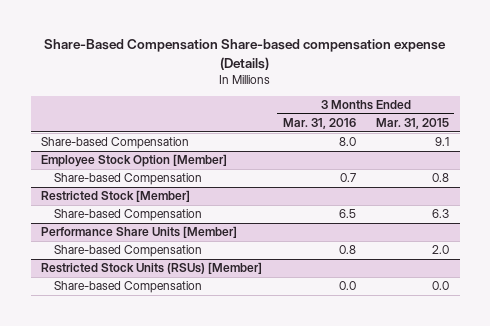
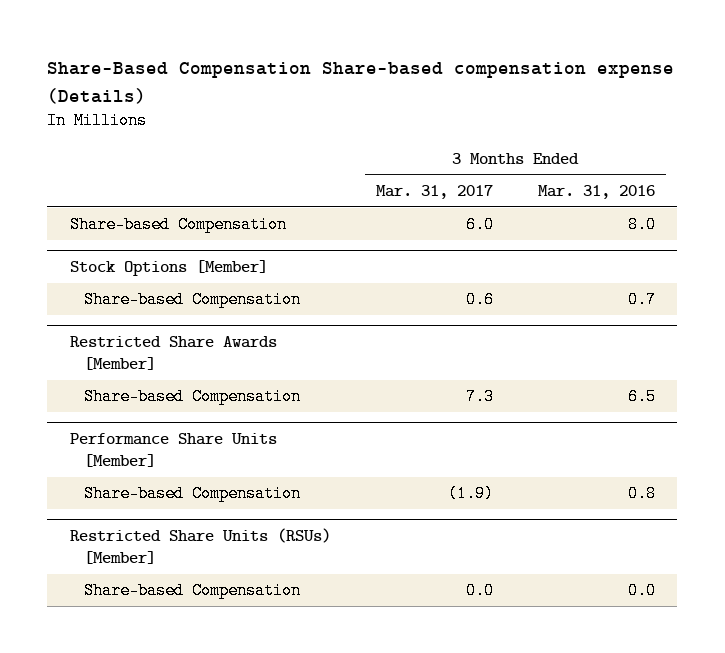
[376,118,450,130] Mar. 31, 2015 -> none
none -> [375,184,493,199] Mar. 31, 2017
[40,154,227,168] Employee Stock Option [Member] -> [69,260,268,277] Stock Options [Member]
[40,190,190,203] Restricted Stock [Member] -> [69,336,277,371] Restricted Share Awards [Member]
[40,262,262,275] Restricted Stock Units (RSUs) [Member] -> [69,528,331,565] Restricted Share Units (RSUs) [Member]

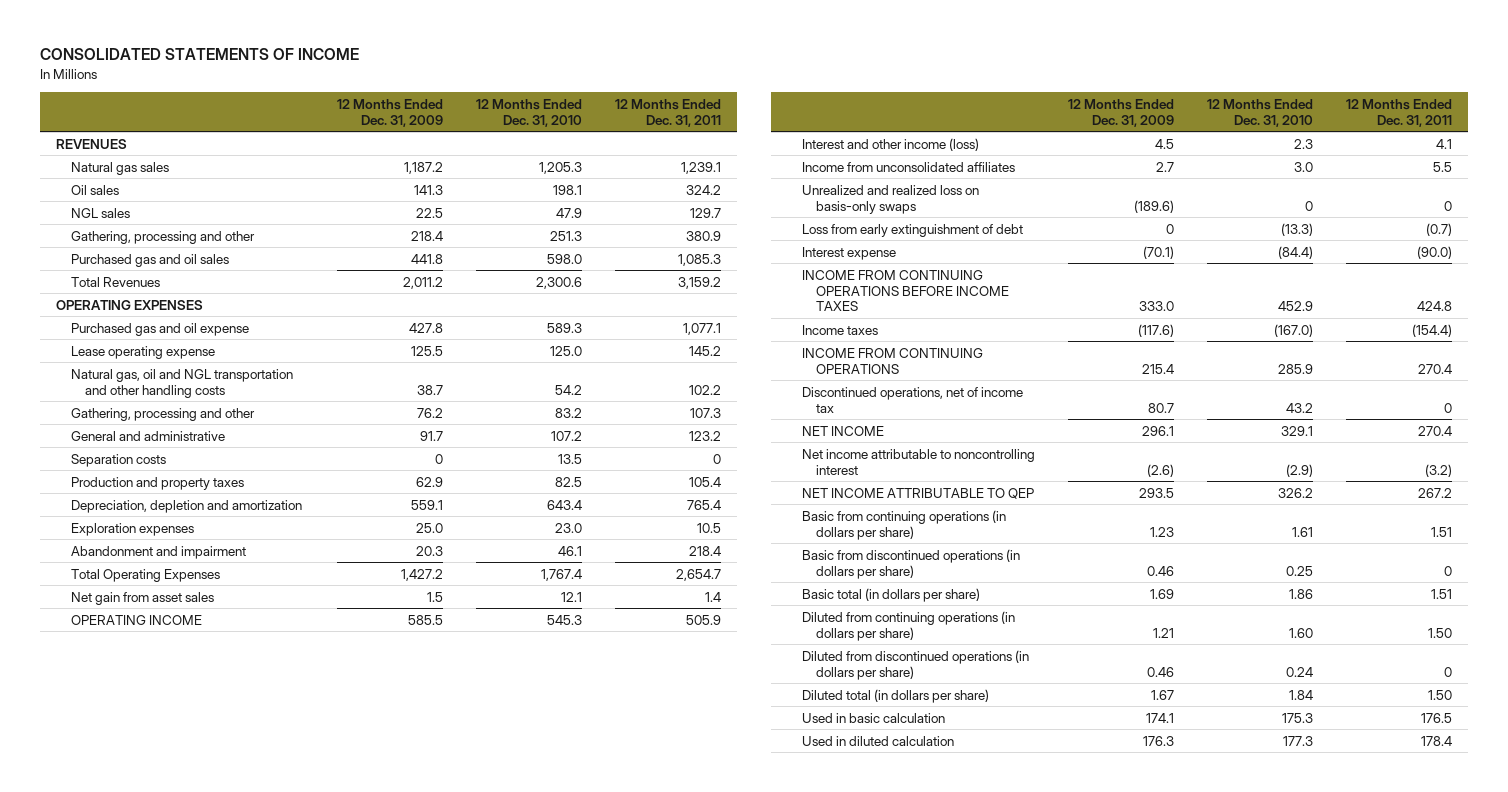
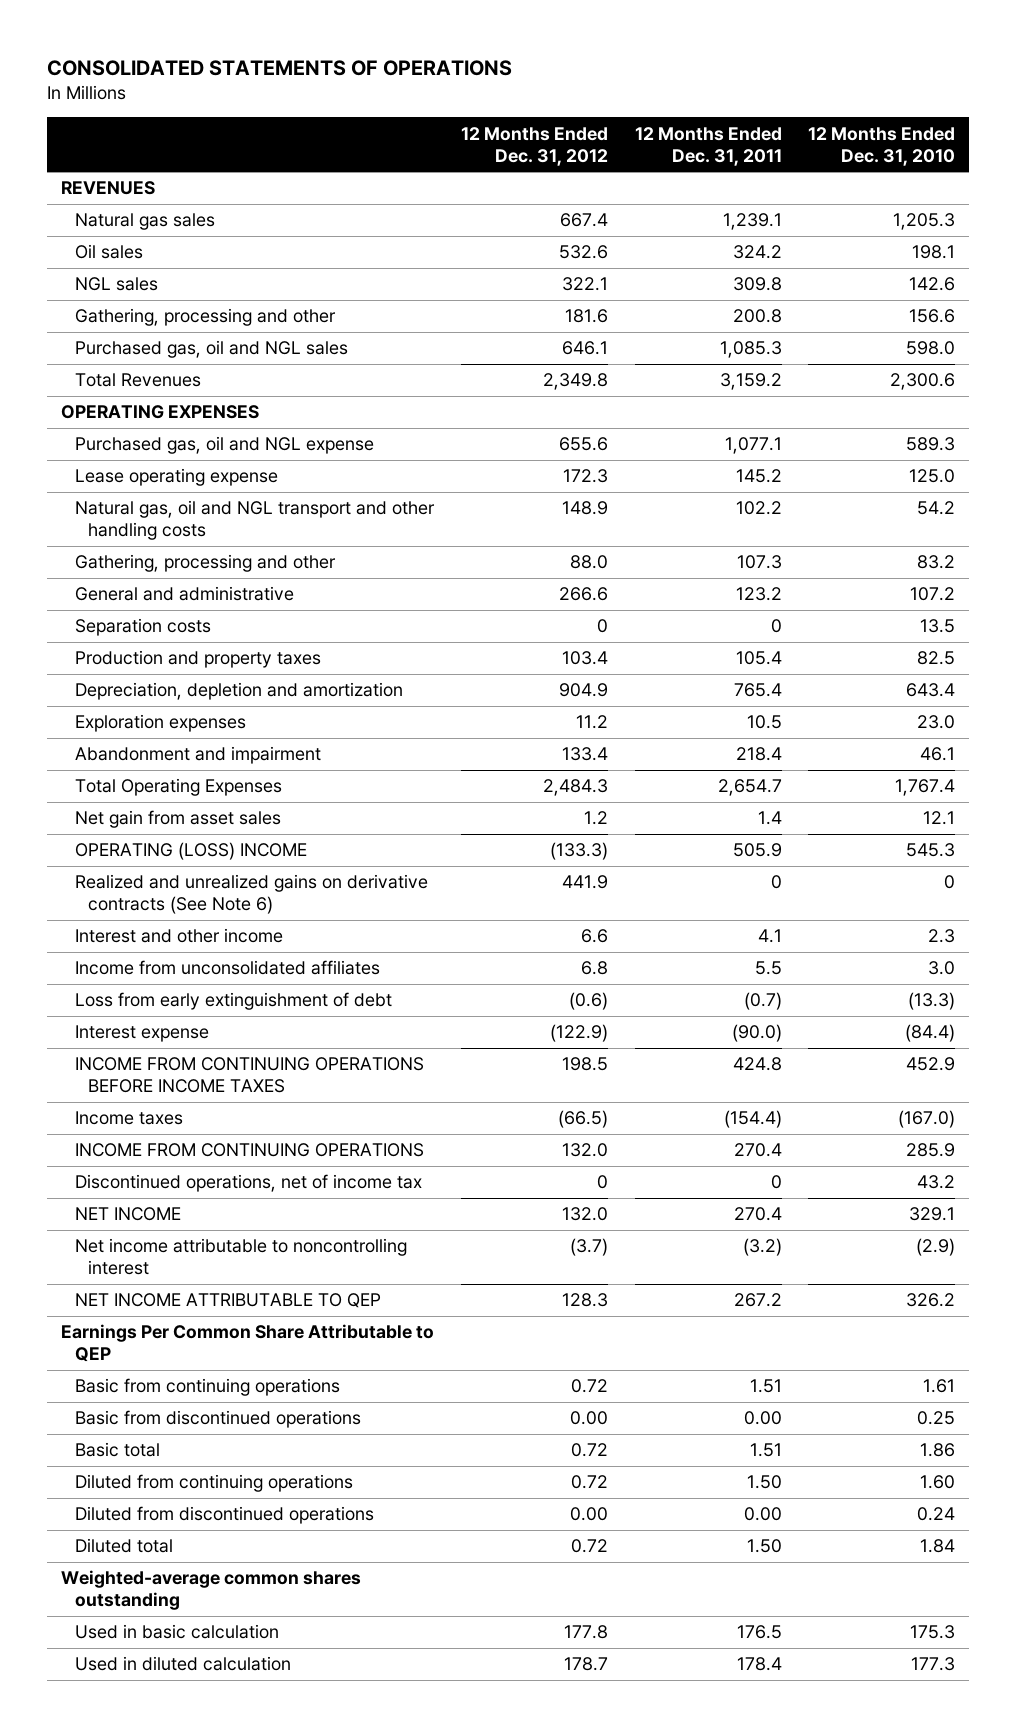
[39,48,359,61] CONSOLIDATED STATEMENTS OF INCOME -> [47,60,513,77] CONSOLIDATED STATEMENTS OF OPERATIONS
[336,98,443,127] 12 Months Ended Dec. 31, 2009 -> none
none -> [460,126,608,166] 12 Months Ended Dec. 31, 2012
[555,207,582,218] 47.9 -> [909,277,956,292] 142.6
[689,207,721,218] 129.7 -> [732,277,782,292] 309.8
[549,230,582,241] 251.3 -> [909,309,956,324] 156.6
[685,230,721,241] 380.9 -> [732,309,782,324] 200.8
[70,253,229,267] Purchased gas and oil sales -> [74,340,348,359] Purchased gas, oil and NGL sales
[70,322,249,336] Purchased gas and oil expense -> [74,436,374,455] Purchased gas, oil and NGL expense
[70,368,293,398] Natural gas, oil and NGL transportation and other handling costs -> [74,500,435,541] Natural gas, oil and NGL transport and other handling costs
[70,614,202,625] OPERATING INCOME -> [74,842,307,861] OPERATING (LOSS) INCOME
none -> [74,874,428,915] Realized and unrealized gains on derivative contracts (See Note 6)
[801,137,979,151] Interest and other income (loss) -> [74,928,283,944] Interest and other income
[801,184,979,214] Unrealized and realized loss on basis-only swaps -> none
none -> [60,1324,434,1363] Earnings Per Common Share Attributable to QEP
[801,509,1006,540] Basic from continuing operations (in dollars per share) -> [74,1378,340,1397] Basic from continuing operations
[801,548,1020,579] Basic from discontinued operations (in dollars per share) -> [74,1410,361,1429] Basic from discontinued operations
[1443,565,1452,576] 0 -> [743,1411,782,1426] 0.00
[801,587,980,602] Basic total (in dollars per share) -> [74,1442,160,1458] Basic total
[801,610,1015,641] Diluted from continuing operations (in dollars per share) -> [74,1474,353,1493] Diluted from continuing operations
[801,649,1029,680] Diluted from discontinued operations (in dollars per share) -> [74,1506,374,1525] Diluted from discontinued operations
[1443,666,1452,677] 0 -> [743,1507,782,1522] 0.00
[801,688,989,703] Diluted total (in dollars per share) -> [74,1538,173,1554] Diluted total
none -> [60,1570,361,1611] Weighted-average common shares outstanding

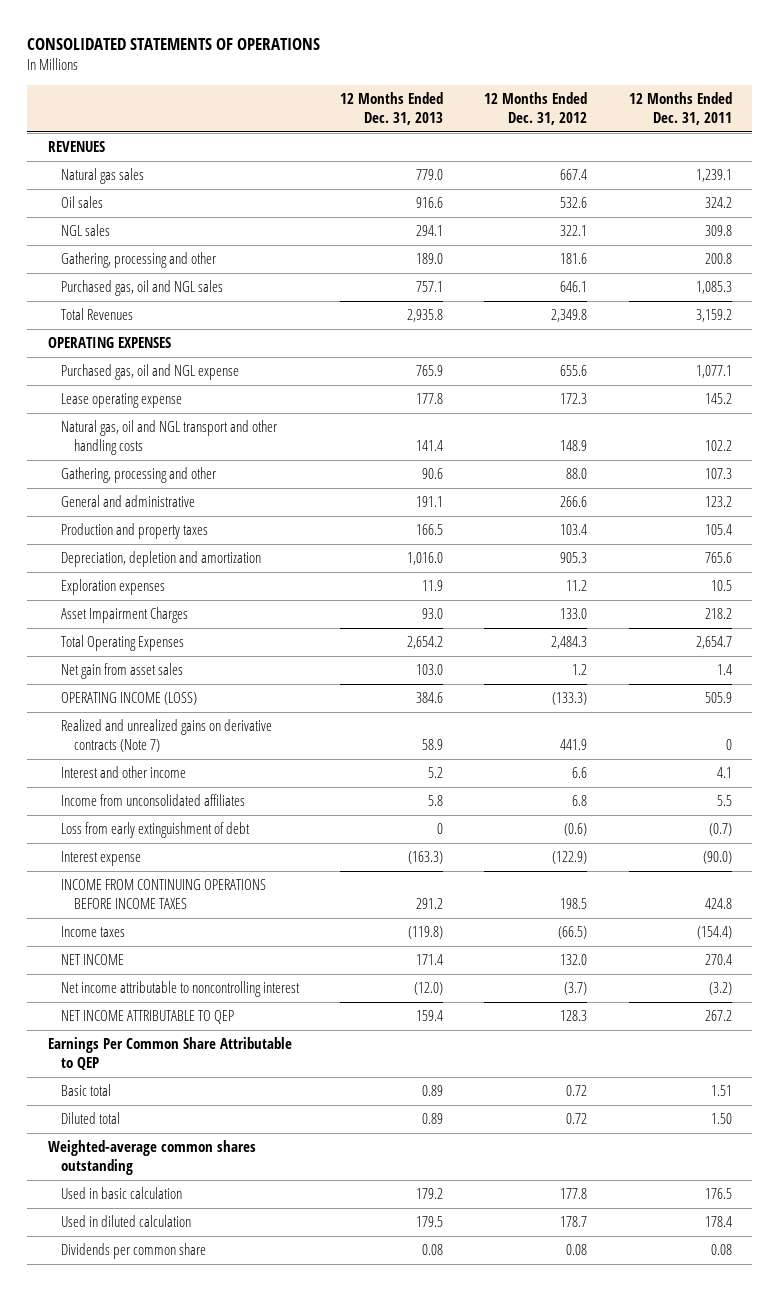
[808,126,956,166] 12 Months Ended Dec. 31, 2010 -> none
none -> [340,92,444,125] 12 Months Ended Dec. 31, 2013
[74,618,211,637] Separation costs -> none
[558,683,608,698] 904.9 -> [560,552,588,564] 905.3
[733,683,782,698] 765.4 -> [704,552,732,564] 765.6
[74,746,321,765] Abandonment and impairment -> [61,607,189,624] Asset Impairment Charges
[561,747,608,762] 133.4 -> [560,608,588,620] 133.0
[735,747,782,762] 218.4 -> [704,608,732,620] 218.2
[74,842,307,861] OPERATING (LOSS) INCOME -> [61,692,198,706] OPERATING INCOME (LOSS)
[74,874,428,915] Realized and unrealized gains on derivative contracts (See Note 6) -> [61,719,273,752] Realized and unrealized gains on derivative contracts (Note 7)
[74,1143,424,1158] INCOME FROM CONTINUING OPERATIONS -> none
[74,1174,422,1193] Discontinued operations, net of income tax -> none
[74,1378,340,1397] Basic from continuing operations -> none
[74,1410,361,1429] Basic from discontinued operations -> none
[74,1474,353,1493] Diluted from continuing operations -> none
[74,1506,374,1525] Diluted from discontinued operations -> none
none -> [61,1243,207,1260] Dividends per common share

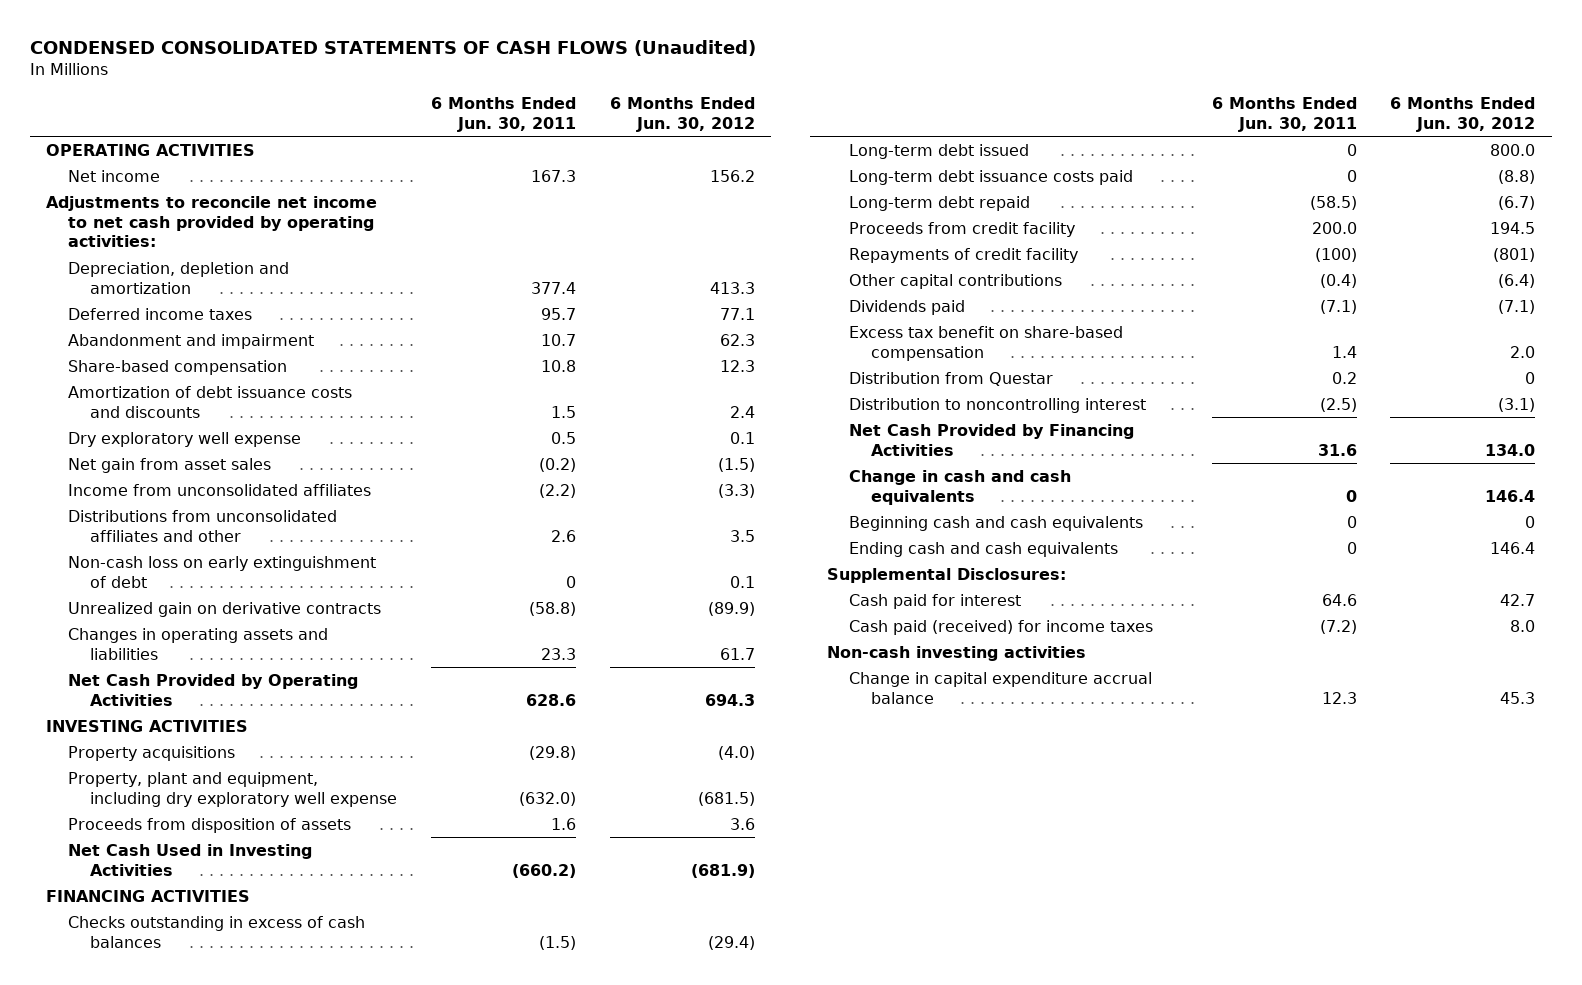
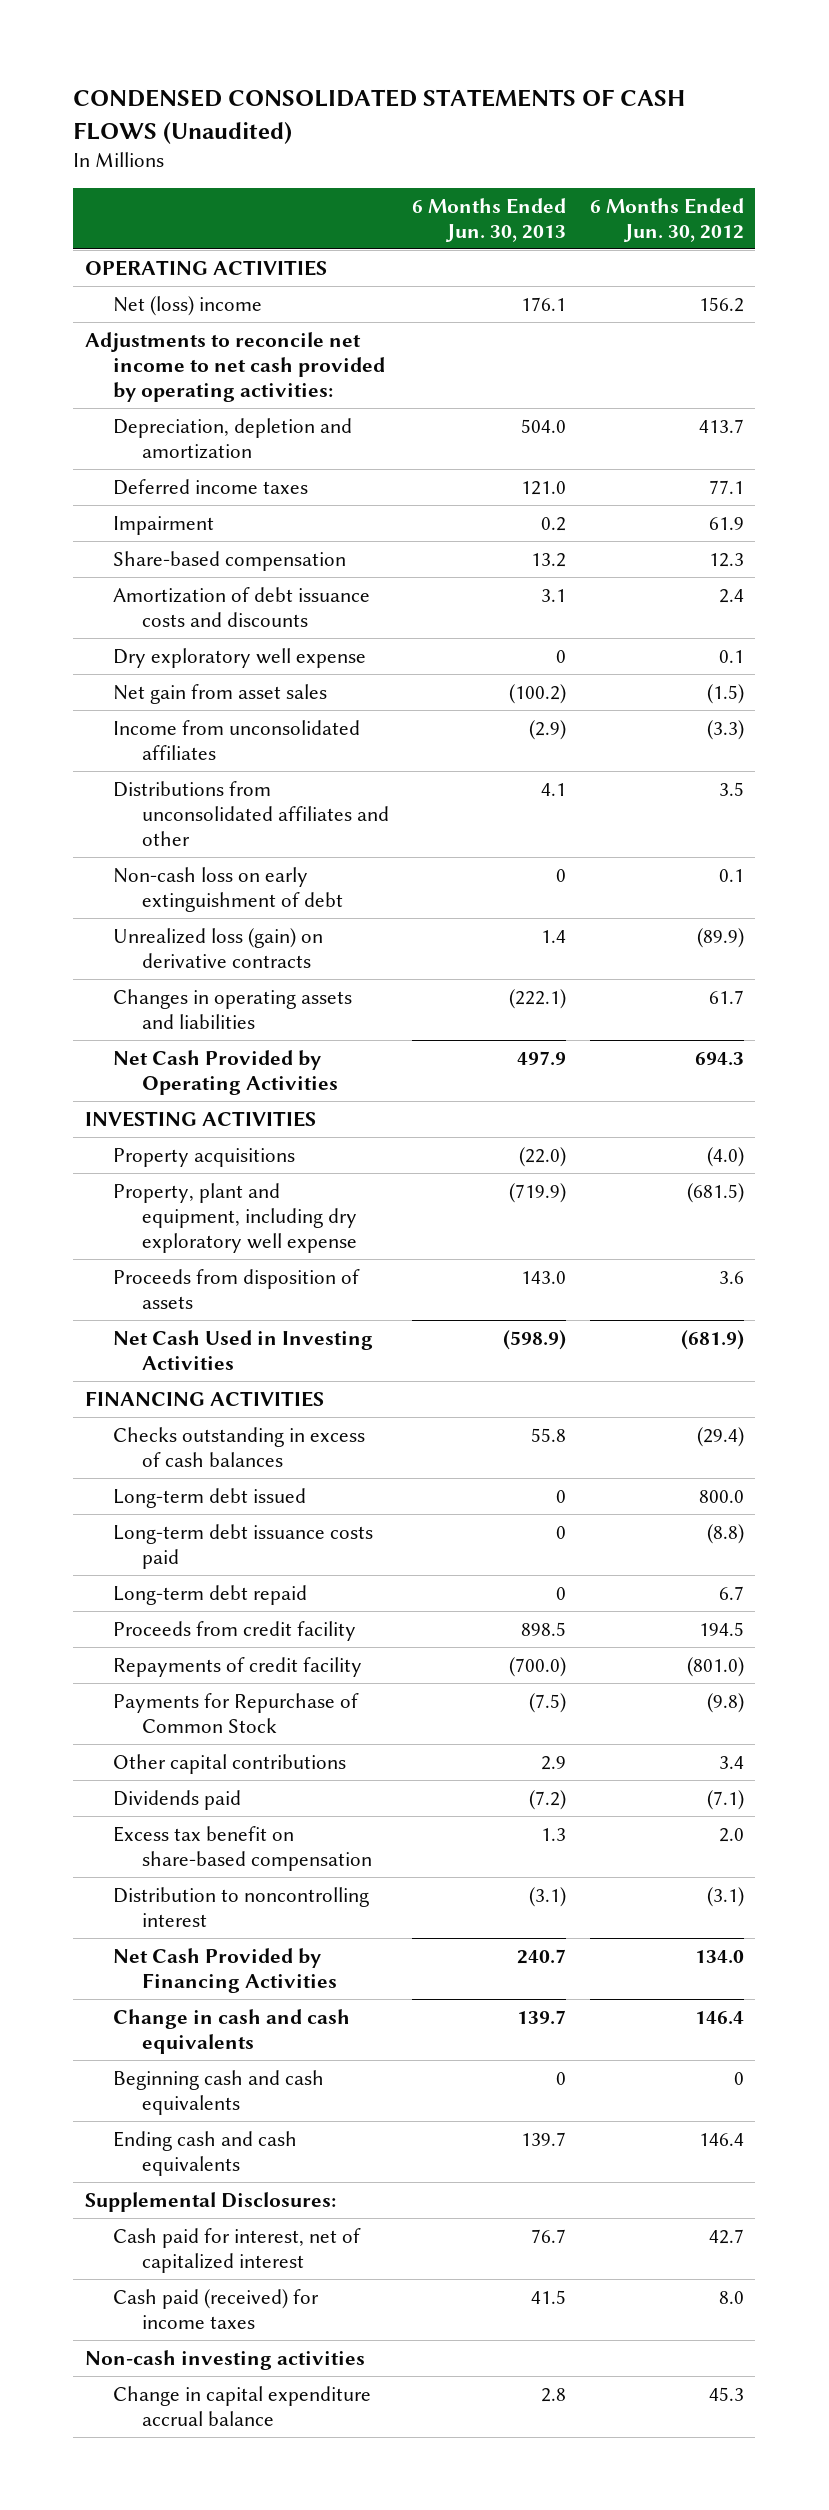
[430,97,576,132] 6 Months Ended Jun. 30, 2011 -> none
none -> [412,197,567,243] 6 Months Ended Jun. 30, 2013
[68,169,161,182] Net income -> [113,295,263,316] Net (loss) income
[709,281,755,294] 413.3 -> [698,418,744,433] 413.7
[68,333,315,349] Abandonment and impairment -> [113,515,215,535] Impairment
[719,333,755,346] 62.3 -> [708,516,744,530] 61.9
[68,601,382,617] Unrealized gain on derivative contracts -> [113,927,324,968] Unrealized loss (gain) on derivative contracts
[1498,195,1536,210] (6.7) -> [718,1585,744,1600] 6.7
[1493,247,1536,262] (801) -> [686,1656,744,1677] (801.0)
none -> [113,1692,360,1733] Payments for Repurchase of Common Stock
[1498,273,1536,288] (6.4) -> [718,1755,744,1769] 3.4
[849,371,1054,386] Distribution from Questar -> none
[849,593,1022,609] Cash paid for interest -> [113,2227,362,2273] Cash paid for interest, net of capitalized interest

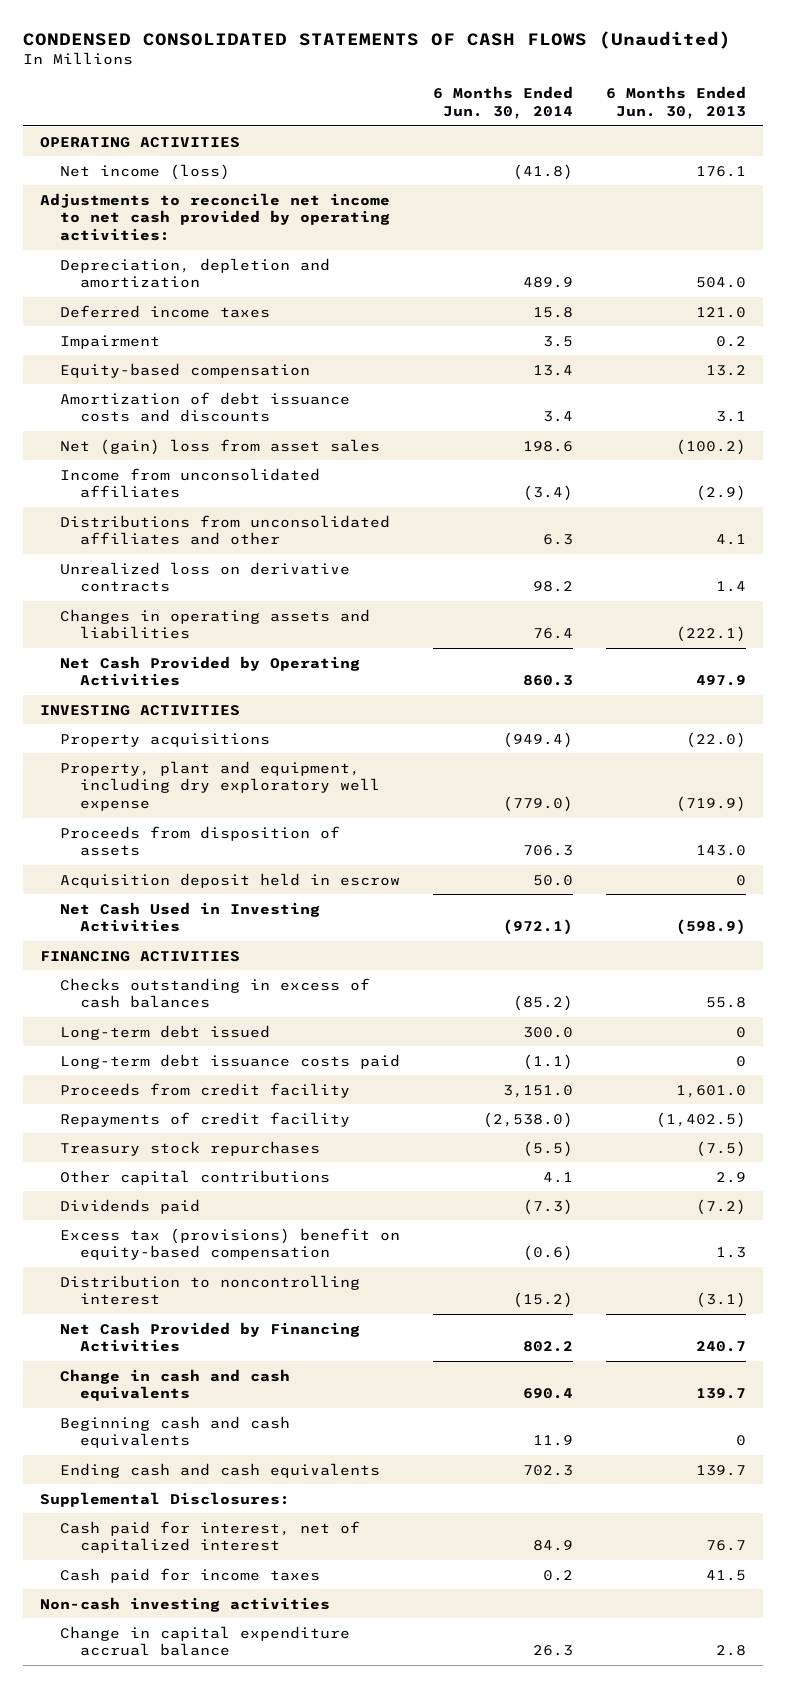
[589,197,744,243] 6 Months Ended Jun. 30, 2012 -> none
none -> [432,86,573,119] 6 Months Ended Jun. 30, 2014
[113,295,263,316] Net (loss) income -> [59,163,230,180] Net income (loss)
[113,550,347,571] Share-based compensation -> [59,362,310,378] Equity-based compensation
[113,647,367,668] Dry exploratory well expense -> none
[113,683,328,704] Net gain from asset sales -> [59,438,380,455] Net (gain) loss from asset sales
[113,866,343,912] Non-cash loss on early extinguishment of debt -> none
[113,927,324,968] Unrealized loss (gain) on derivative contracts -> [59,561,350,593] Unrealized loss on derivative contracts
none -> [59,872,400,888] Acquisition deposit held in escrow
[113,1584,308,1605] Long-term debt repaid -> none
[521,1621,567,1636] 898.5 -> [676,1084,747,1098] 1,601.0
[509,1656,567,1677] (700.0) -> [656,1111,747,1128] (1,402.5)
[113,1692,360,1733] Payments for Repurchase of Common Stock -> [59,1140,320,1156] Treasury stock repurchases
[113,1825,372,1871] Excess tax benefit on share-based compensation -> [59,1227,400,1261] Excess tax (provisions) benefit on equity-based compensation
[113,2288,320,2329] Cash paid (received) for income taxes -> [59,1567,320,1583] Cash paid for income taxes

